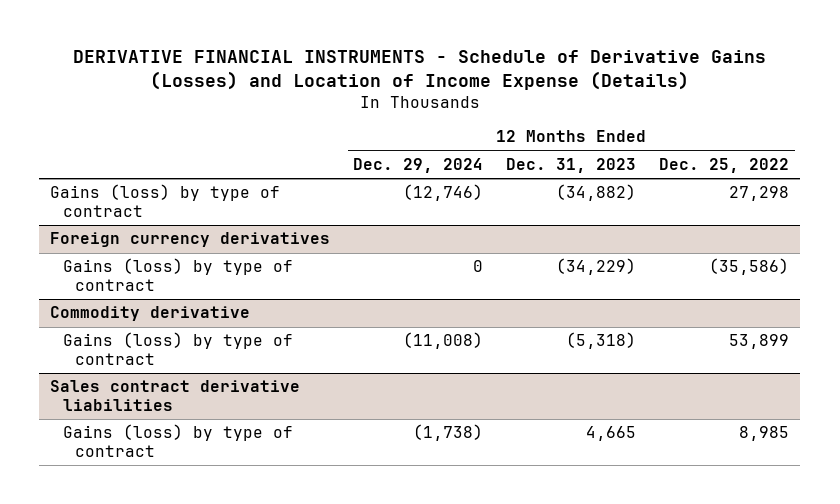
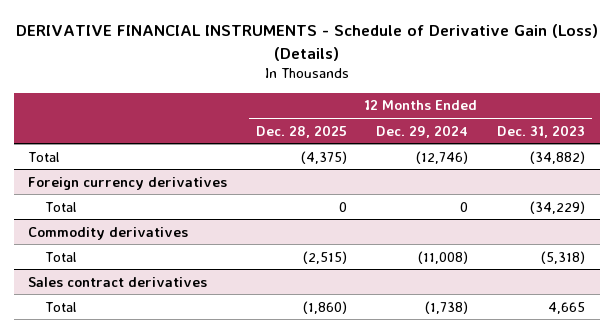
[72,49,766,90] DERIVATIVE FINANCIAL INSTRUMENTS - Schedule of Derivative Gains (Losses) and Location of Income Expense (Details) -> [15,24,598,61] DERIVATIVE FINANCIAL INSTRUMENTS - Schedule of Derivative Gain (Loss) (Details)
[659,158,790,174] Dec. 25, 2022 -> none
none -> [256,124,348,138] Dec. 28, 2025
[50,184,281,217] Gains (loss) by type of contract -> [28,151,61,162] Total
[62,258,293,291] Gains (loss) by type of contract -> [45,201,78,212] Total
[50,306,251,322] Commodity derivative -> [28,226,189,240] Commodity derivatives
[62,332,293,365] Gains (loss) by type of contract -> [45,251,78,262] Total
[50,380,301,411] Sales contract derivative liabilities -> [28,276,208,287] Sales contract derivatives
[62,424,293,457] Gains (loss) by type of contract -> [45,301,78,312] Total

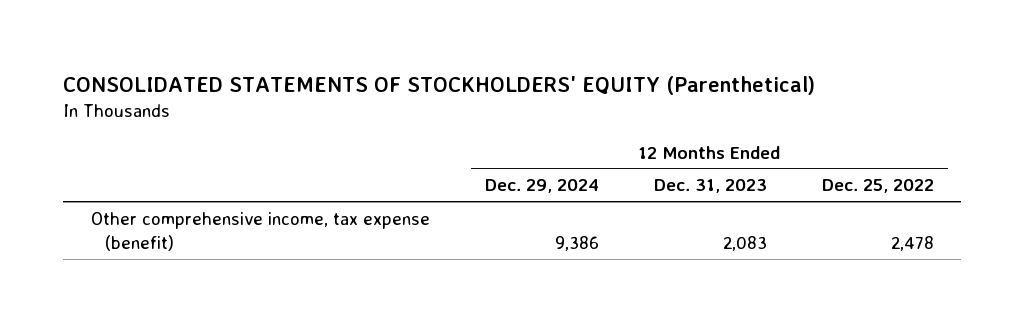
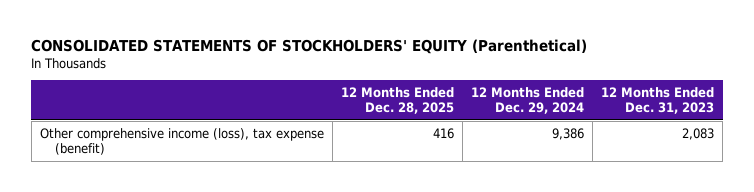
[821,179,934,194] Dec. 25, 2022 -> none
none -> [340,86,454,115] 12 Months Ended Dec. 28, 2025
[90,211,430,251] Other comprehensive income, tax expense (benefit) -> [39,127,324,156] Other comprehensive income (loss), tax expense (benefit)

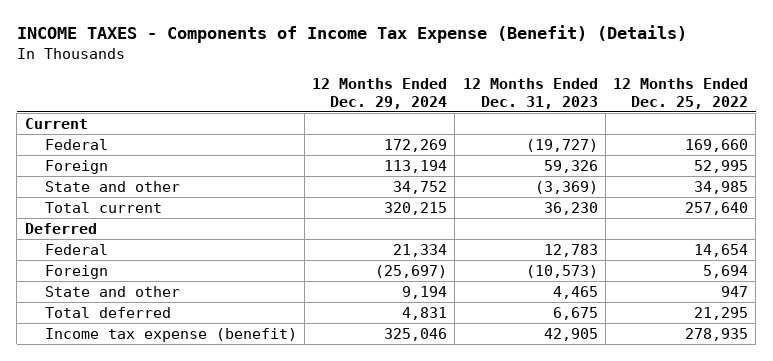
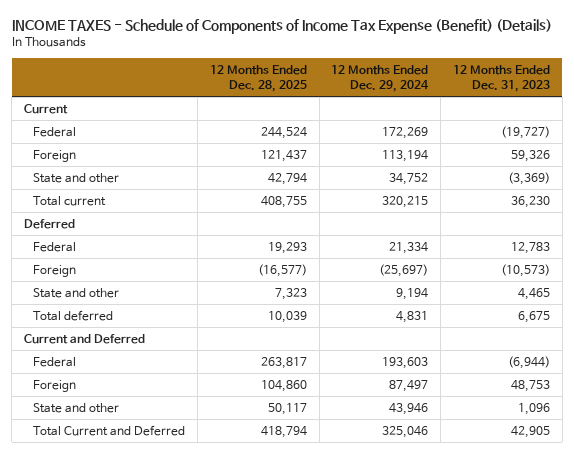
[16,25,687,44] INCOME TAXES - Components of Income Tax Expense (Benefit) (Details) -> [11,19,552,35] INCOME TAXES - Schedule of Components of Income Tax Expense (Benefit) (Details)
[612,77,748,109] 12 Months Ended Dec. 25, 2022 -> none
none -> [209,64,307,92] 12 Months Ended Dec. 28, 2025
none -> [23,333,145,344] Current and Deferred
none -> [33,356,77,367] Federal
none -> [33,379,77,392] Foreign
none -> [33,402,120,413] State and other
[44,327,297,342] Income tax expense (benefit) -> [33,424,186,436] Total Current and Deferred

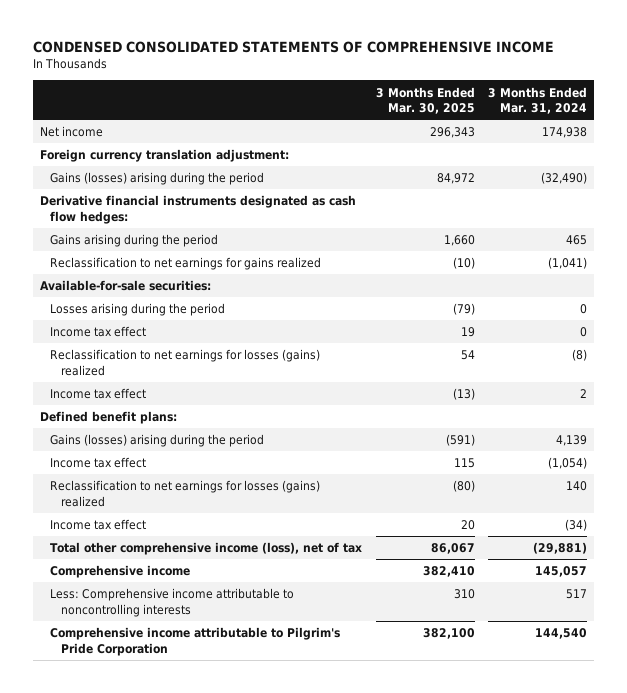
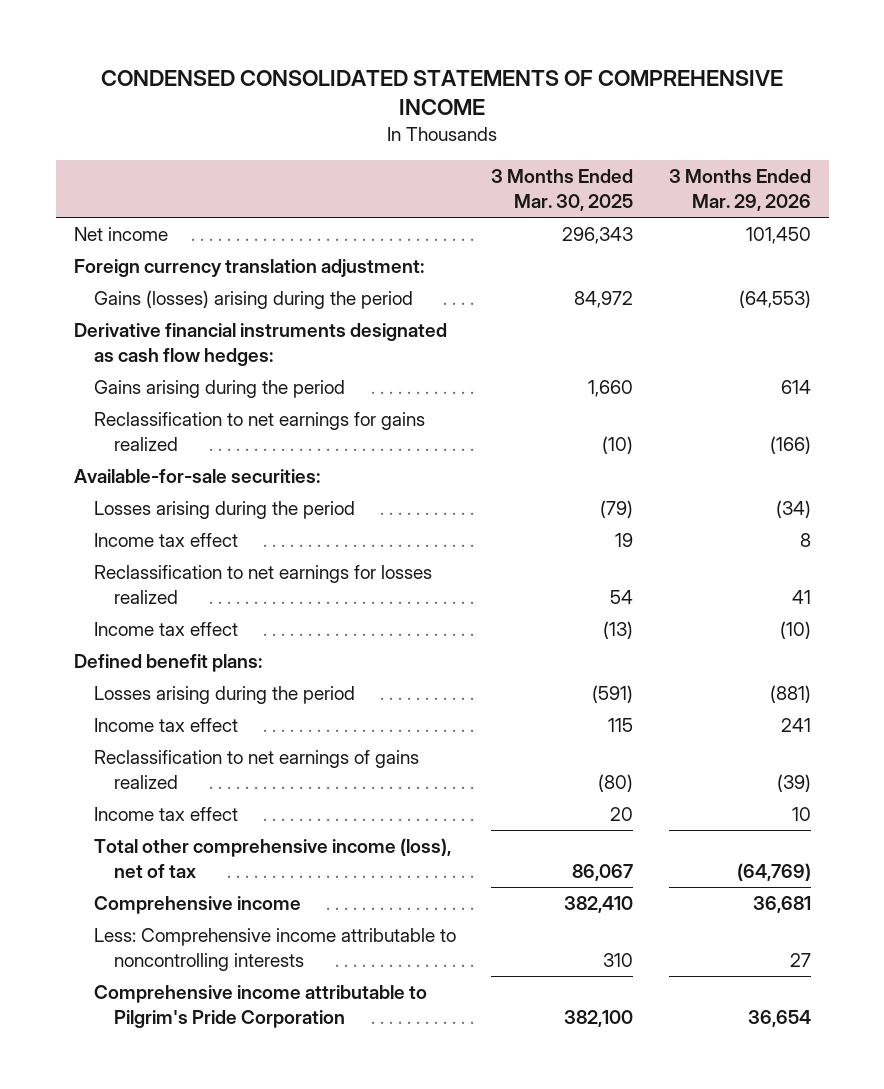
[487,86,587,115] 3 Months Ended Mar. 31, 2024 -> none
none -> [668,169,811,212] 3 Months Ended Mar. 29, 2026
[50,349,321,376] Reclassification to net earnings for losses (gains) realized -> [94,565,433,604] Reclassification to net earnings for losses realized
[50,434,265,448] Gains (losses) arising during the period -> [94,686,356,705] Losses arising during the period
[50,480,321,507] Reclassification to net earnings for losses (gains) realized -> [94,750,420,789] Reclassification to net earnings of gains realized

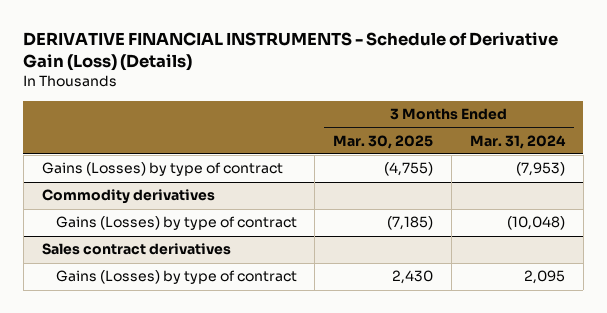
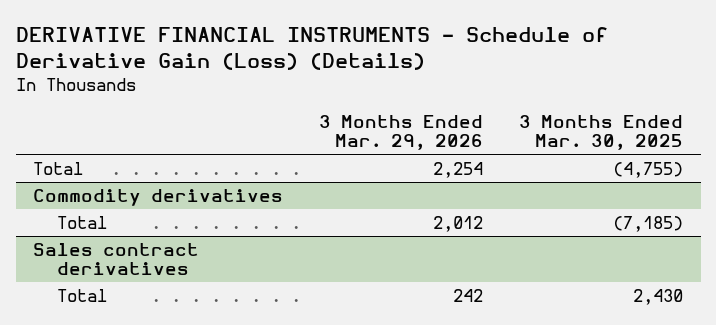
[470,134,567,149] Mar. 31, 2024 -> none
none -> [319,114,484,151] 3 Months Ended Mar. 29, 2026
[41,162,283,177] Gains (Losses) by type of contract -> [33,161,84,175] Total
[55,216,297,231] Gains (Losses) by type of contract -> [57,215,108,229] Total
[55,270,297,285] Gains (Losses) by type of contract -> [57,288,108,302] Total

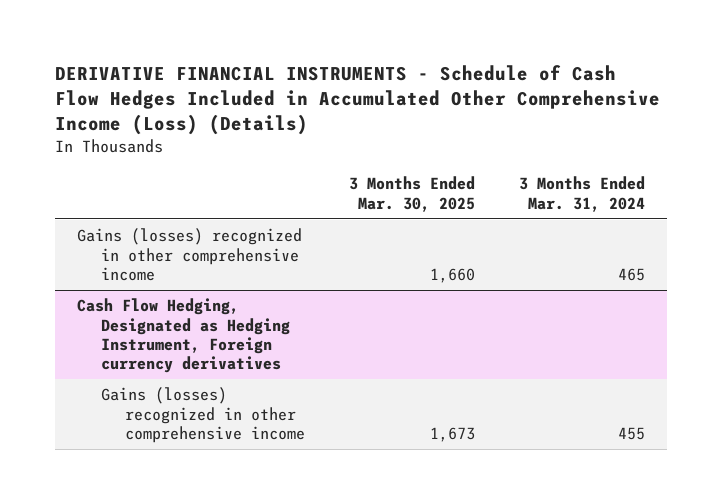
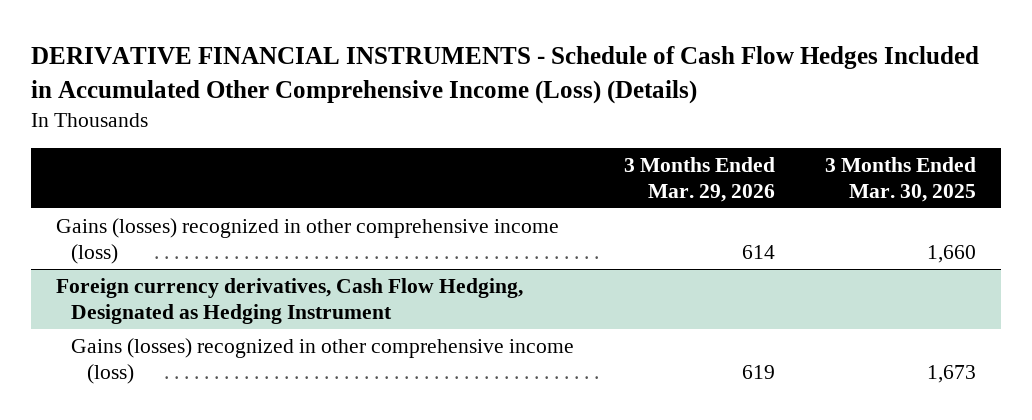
[519,176,646,212] 3 Months Ended Mar. 31, 2024 -> none
none -> [624,156,776,203] 3 Months Ended Mar. 29, 2026
[76,228,302,282] Gains (losses) recognized in other comprehensive income -> [55,217,559,264] Gains (losses) recognized in other comprehensive income (loss)
[76,298,290,374] Cash Flow Hedging, Designated as Hedging Instrument, Foreign currency derivatives -> [55,277,523,324] Foreign currency derivatives, Cash Flow Hedging, Designated as Hedging Instrument
[100,387,306,444] Gains (losses) recognized in other comprehensive income -> [71,337,575,384] Gains (losses) recognized in other comprehensive income (loss)

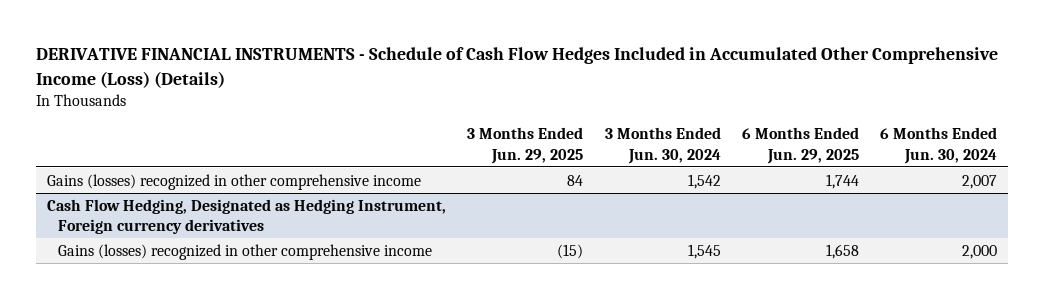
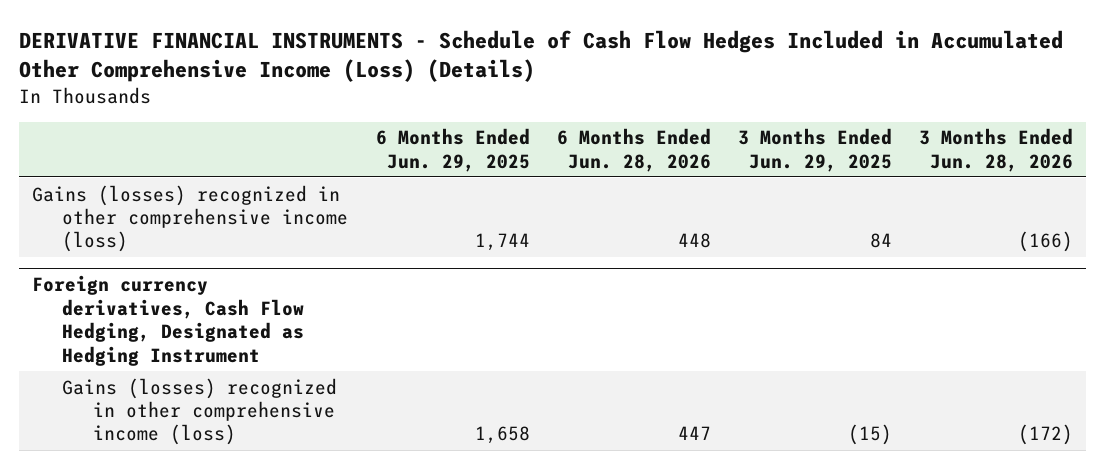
[604,127,721,164] 3 Months Ended Jun. 30, 2024 -> none
[880,127,998,164] 6 Months Ended Jun. 30, 2024 -> none
none -> [556,128,711,172] 6 Months Ended Jun. 28, 2026
none -> [918,128,1073,172] 3 Months Ended Jun. 28, 2026
[46,173,421,190] Gains (losses) recognized in other comprehensive income -> [32,184,349,253] Gains (losses) recognized in other comprehensive income (loss)
[46,198,446,235] Cash Flow Hedging, Designated as Hedging Instrument, Foreign currency derivatives -> [32,275,305,366] Foreign currency derivatives, Cash Flow Hedging, Designated as Hedging Instrument
[57,243,432,260] Gains (losses) recognized in other comprehensive income -> [62,377,338,446] Gains (losses) recognized in other comprehensive income (loss)

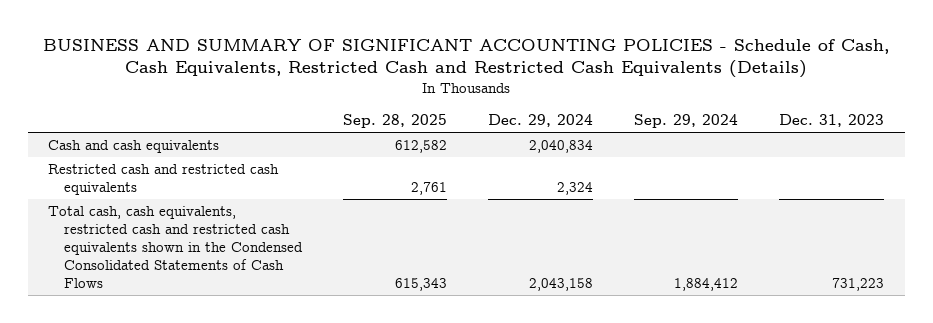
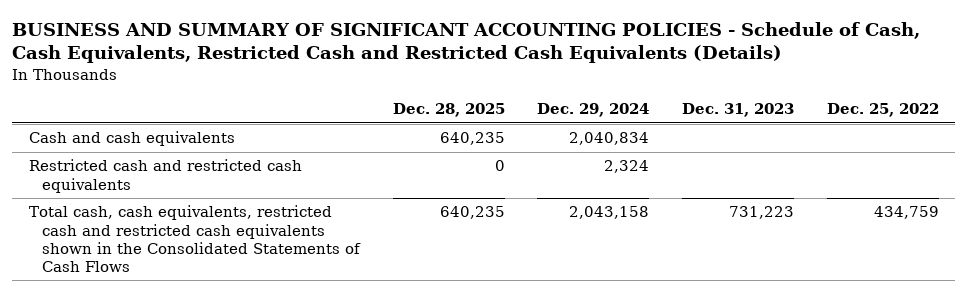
[343,114,448,129] Sep. 28, 2025 -> none
[634,114,739,129] Sep. 29, 2024 -> none
none -> [392,103,505,118] Dec. 28, 2025
none -> [826,103,939,118] Dec. 25, 2022
[48,206,304,288] Total cash, cash equivalents, restricted cash and restricted cash equivalents shown in the Condensed Consolidated Statements of Cash Flows -> [28,205,362,272] Total cash, cash equivalents, restricted cash and restricted cash equivalents shown in the Consolidated Statements of Cash Flows

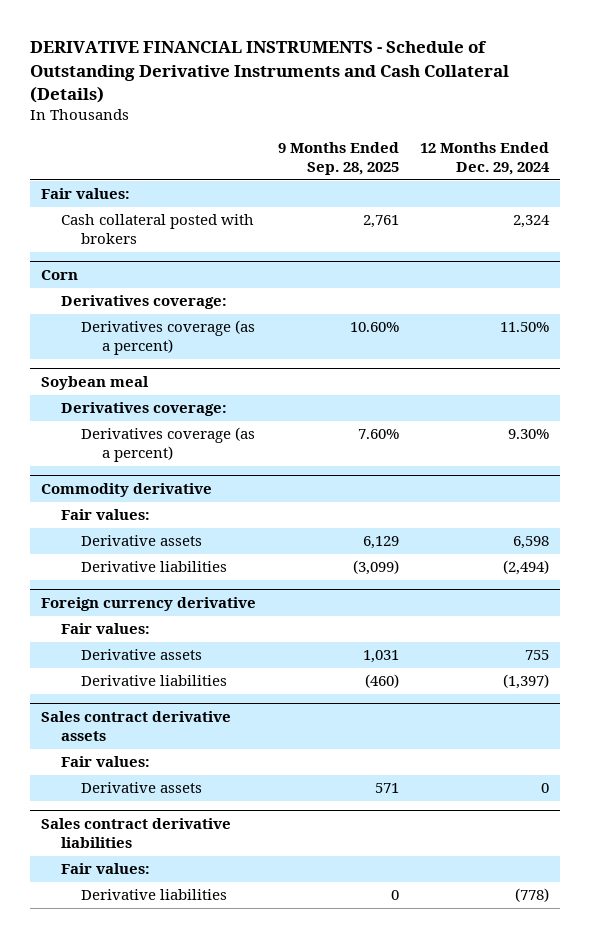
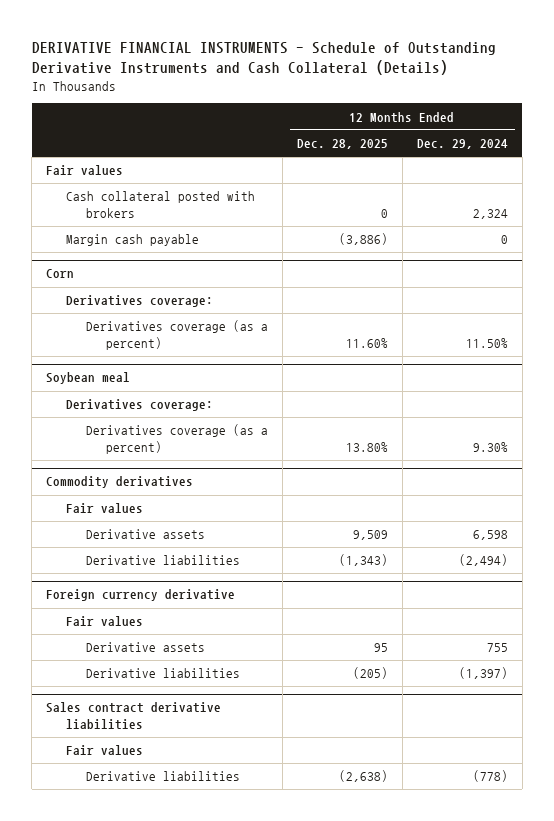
[277,142,399,176] 9 Months Ended Sep. 28, 2025 -> none
none -> [297,139,389,150] Dec. 28, 2025
[41,188,131,200] Fair values: -> [45,165,123,176] Fair values
none -> [66,234,200,247] Margin cash payable
[41,482,213,497] Commodity derivative -> [45,476,193,489] Commodity derivatives
[61,509,151,521] Fair values: -> [66,503,144,514] Fair values
[61,623,151,635] Fair values: -> [66,616,144,627] Fair values
[41,710,232,741] Sales contract derivative assets -> none
[61,756,151,768] Fair values: -> none
[81,782,203,794] Derivative assets -> none
[61,863,151,875] Fair values: -> [66,745,144,756] Fair values

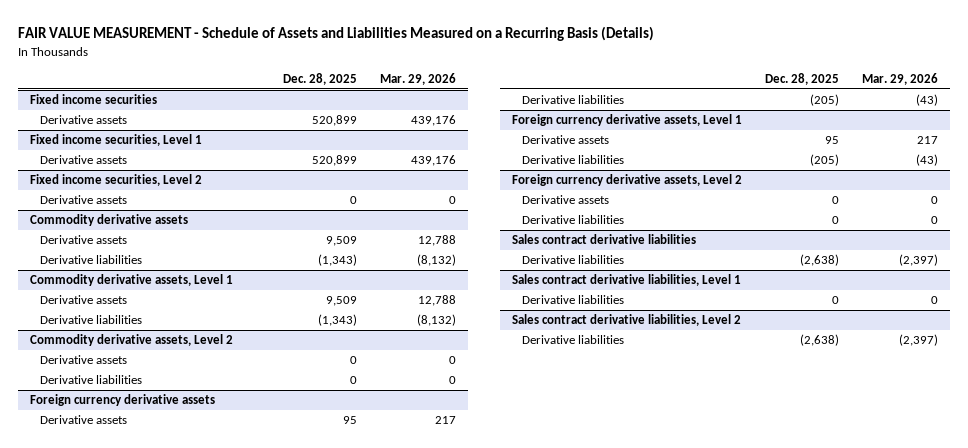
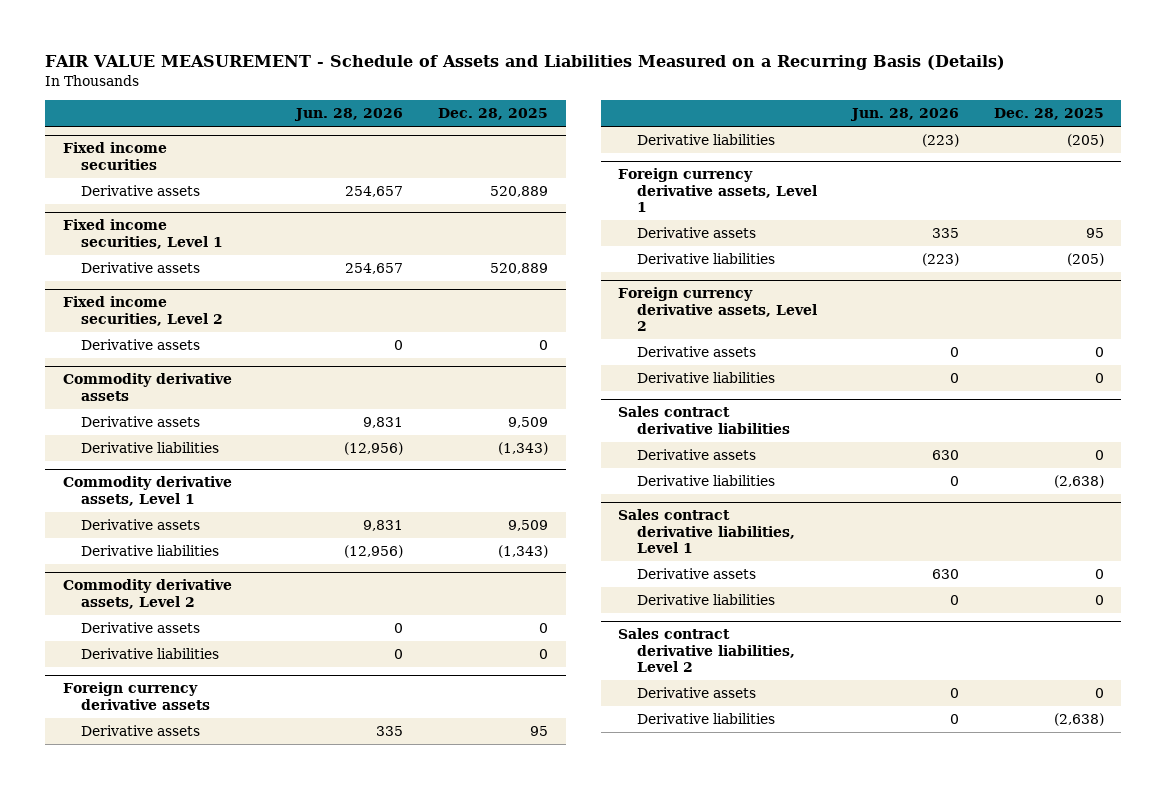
[379,73,456,86] Mar. 29, 2026 -> none
none -> [294,108,404,122] Jun. 28, 2026
[311,115,357,127] 520,899 -> [490,186,549,198] 520,889
[311,155,357,167] 520,899 -> [490,263,549,275] 520,889
none -> [636,449,756,461] Derivative assets
none -> [636,568,756,580] Derivative assets
none -> [636,687,756,699] Derivative assets

